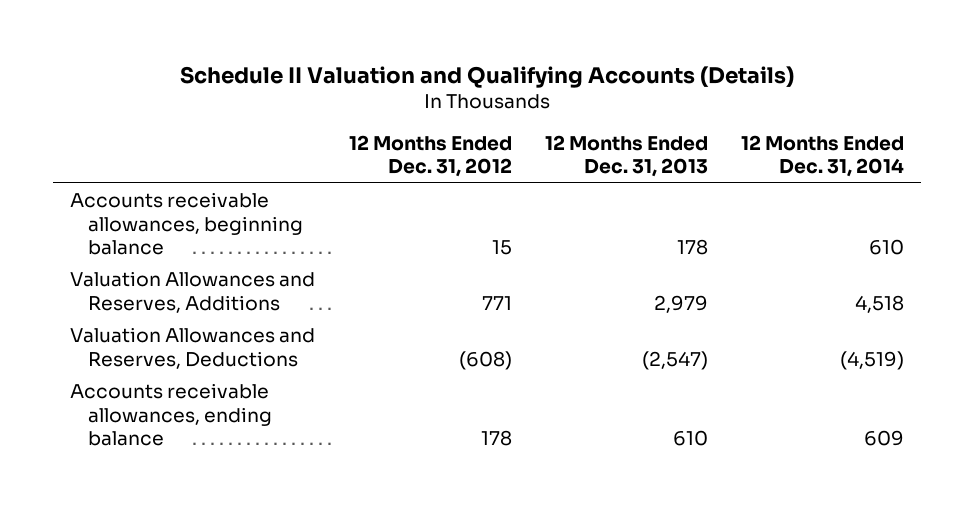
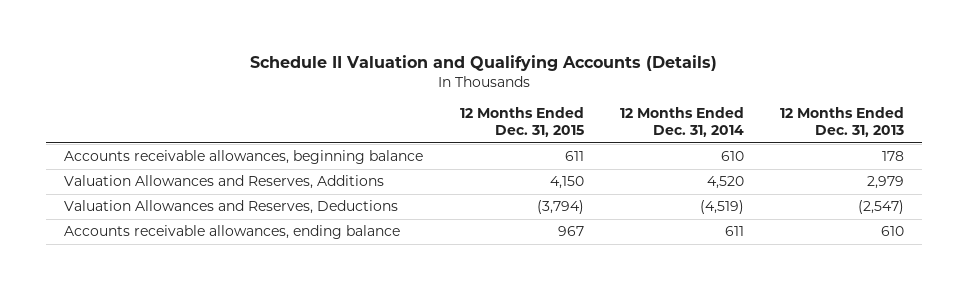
[348,134,512,178] 12 Months Ended Dec. 31, 2012 -> none
none -> [459,107,584,138] 12 Months Ended Dec. 31, 2015
[855,294,905,313] 4,518 -> [706,176,744,190] 4,520
[864,430,905,447] 609 -> [724,226,744,237] 611

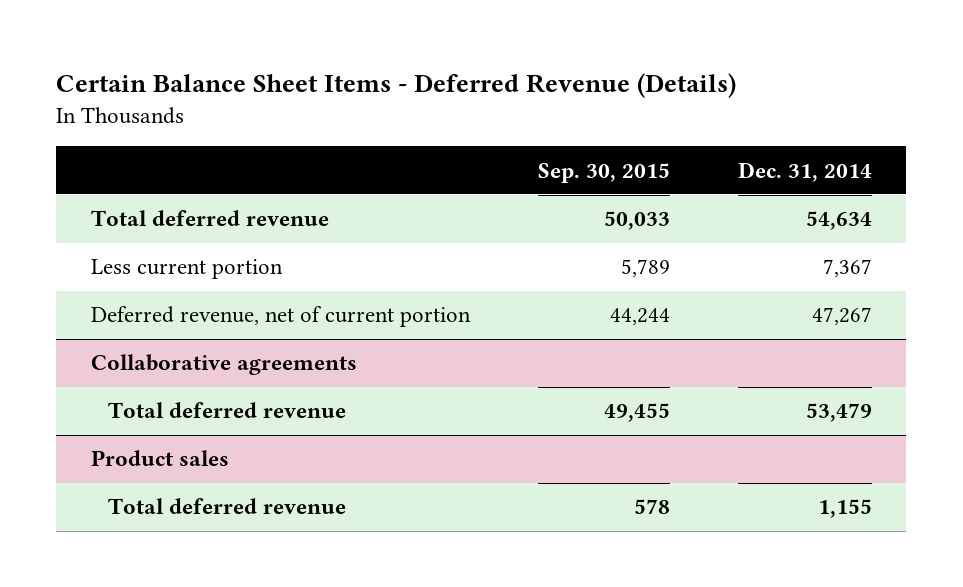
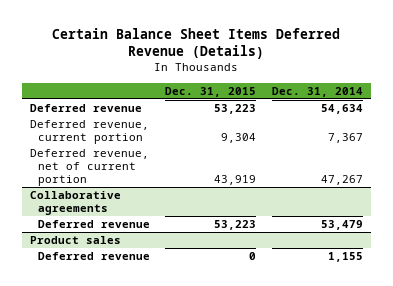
[56,73,737,99] Certain Balance Sheet Items - Deferred Revenue (Details) -> [52,28,341,60] Certain Balance Sheet Items Deferred Revenue (Details)
[537,162,670,183] Sep. 30, 2015 -> none
none -> [165,86,257,97] Dec. 31, 2015
[90,210,329,227] Total deferred revenue -> [29,104,142,113] Deferred revenue
[90,259,283,280] Less current portion -> [29,120,149,145] Deferred revenue, current portion
[108,402,347,419] Total deferred revenue -> [37,220,150,229] Deferred revenue
[108,498,347,515] Total deferred revenue -> [37,252,150,261] Deferred revenue

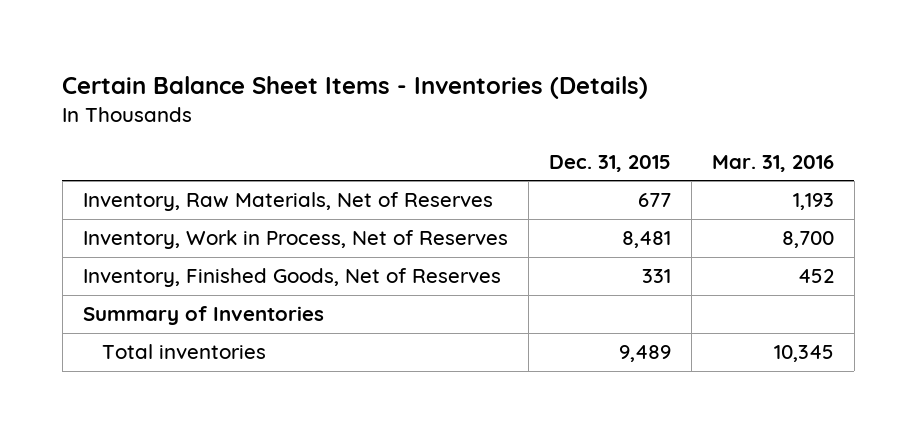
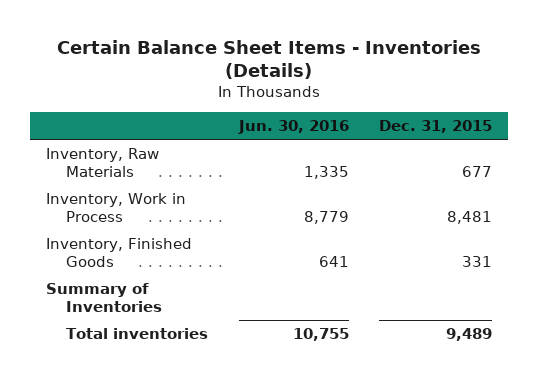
[711,154,834,172] Mar. 31, 2016 -> none
none -> [237,120,349,135] Jun. 30, 2016
[82,192,493,212] Inventory, Raw Materials, Net of Reserves -> [45,147,159,177] Inventory, Raw Materials
[82,230,508,250] Inventory, Work in Process, Net of Reserves -> [45,192,186,222] Inventory, Work in Process
[82,268,501,288] Inventory, Finished Goods, Net of Reserves -> [45,237,192,267] Inventory, Finished Goods

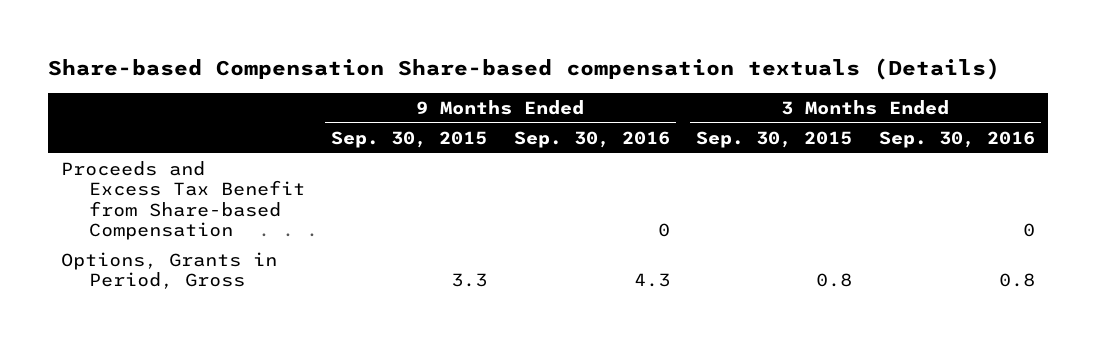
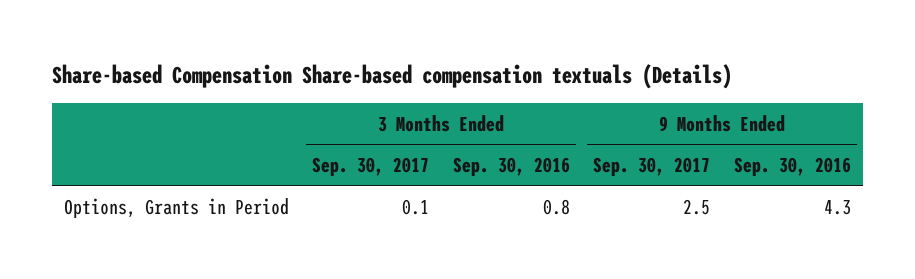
[331,130,488,148] Sep. 30, 2015 -> none
[696,130,853,148] Sep. 30, 2015 -> none
none -> [312,156,430,176] Sep. 30, 2017
none -> [593,156,711,176] Sep. 30, 2017
[61,161,305,241] Proceeds and Excess Tax Benefit from Share-based Compensation -> none
[61,252,278,290] Options, Grants in Period, Gross -> [63,197,289,218] Options, Grants in Period

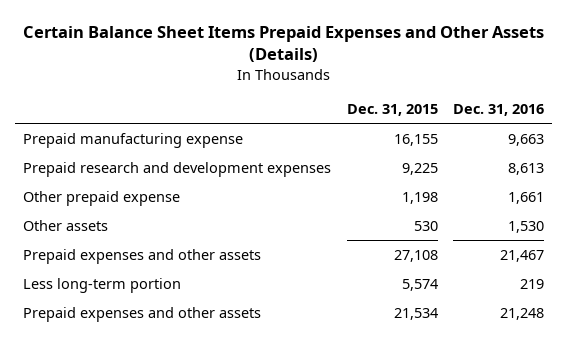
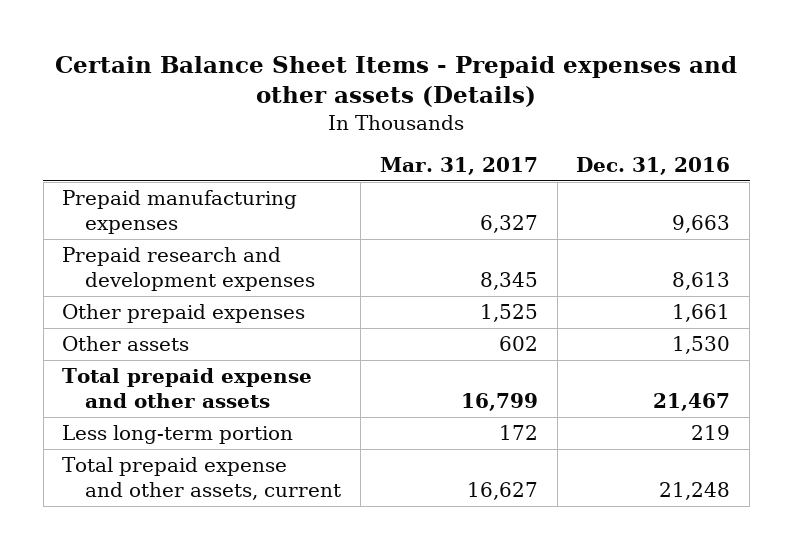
[22,25,544,63] Certain Balance Sheet Items Prepaid Expenses and Other Assets (Details) -> [55,56,738,108] Certain Balance Sheet Items - Prepaid expenses and other assets (Details)
[346,104,438,117] Dec. 31, 2015 -> none
none -> [379,156,538,175] Mar. 31, 2017
[23,132,244,148] Prepaid manufacturing expense -> [62,190,298,234] Prepaid manufacturing expenses
[23,190,181,206] Other prepaid expense -> [62,304,306,324] Other prepaid expenses
[23,248,262,264] Prepaid expenses and other assets -> [62,368,313,408] Total prepaid expense and other assets
[23,306,262,322] Prepaid expenses and other assets -> [62,457,342,500] Total prepaid expense and other assets, current

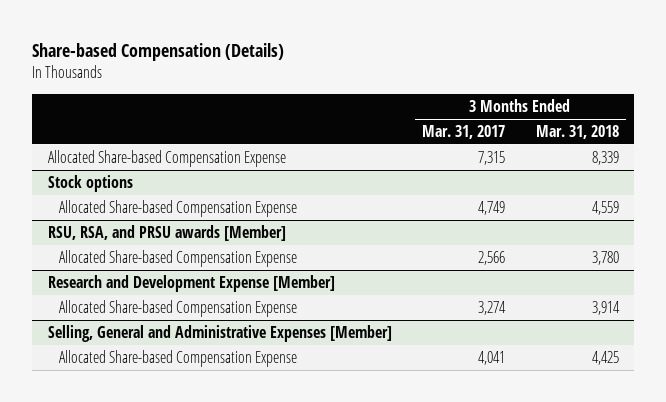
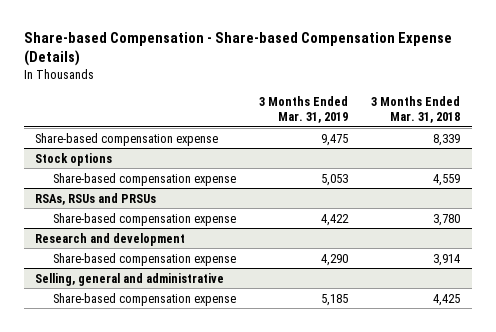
[32,43,285,62] Share-based Compensation (Details) -> [23,32,452,67] Share-based Compensation - Share-based Compensation Expense (Details)
[422,125,506,140] Mar. 31, 2017 -> none
none -> [259,95,349,123] 3 Months Ended Mar. 31, 2019
[47,150,286,168] Allocated Share-based Compensation Expense -> [35,132,219,146] Share-based compensation expense
[58,200,297,218] Allocated Share-based Compensation Expense -> [53,172,237,186] Share-based compensation expense
[47,225,286,242] RSU, RSA, and PRSU awards [Member] -> [35,192,157,205] RSAs, RSUs and PRSUs
[58,250,297,268] Allocated Share-based Compensation Expense -> [53,212,237,226] Share-based compensation expense
[47,275,335,293] Research and Development Expense [Member] -> [35,232,186,246] Research and development
[58,300,297,318] Allocated Share-based Compensation Expense -> [53,252,237,266] Share-based compensation expense
[47,325,392,343] Selling, General and Administrative Expenses [Member] -> [35,272,225,286] Selling, general and administrative
[58,350,297,368] Allocated Share-based Compensation Expense -> [53,292,237,306] Share-based compensation expense

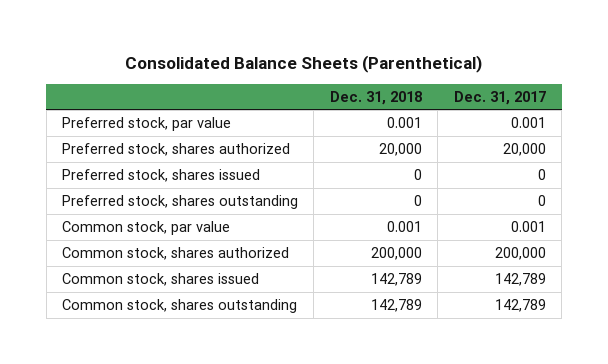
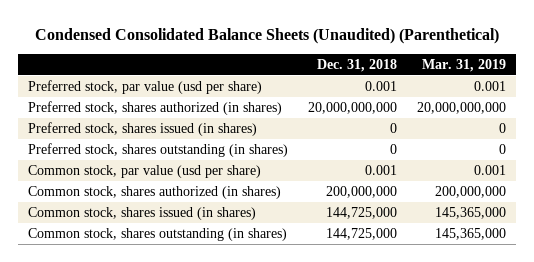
[124,54,482,73] Consolidated Balance Sheets (Parenthetical) -> [35,27,500,44] Condensed Consolidated Balance Sheets (Unaudited) (Parenthetical)
[453,90,546,105] Dec. 31, 2017 -> none
none -> [421,58,506,72] Mar. 31, 2019
[61,117,231,132] Preferred stock, par value -> [28,80,263,95] Preferred stock, par value (usd per share)
[61,143,290,157] Preferred stock, shares authorized -> [28,101,283,116] Preferred stock, shares authorized (in shares)
[378,143,422,157] 20,000 -> [308,102,398,115] 20,000,000,000
[61,169,260,183] Preferred stock, shares issued -> [28,122,258,137] Preferred stock, shares issued (in shares)
[61,195,298,210] Preferred stock, shares outstanding -> [28,143,289,158] Preferred stock, shares outstanding (in shares)
[61,221,230,236] Common stock, par value -> [28,165,262,179] Common stock, par value (usd per share)
[61,247,289,261] Common stock, shares authorized -> [28,186,282,200] Common stock, shares authorized (in shares)
[370,247,422,261] 200,000 -> [326,186,398,199] 200,000,000
[61,273,259,287] Common stock, shares issued -> [28,207,257,221] Common stock, shares issued (in shares)
[370,273,422,287] 142,789 -> [326,207,398,220] 144,725,000
[61,299,297,314] Common stock, shares outstanding -> [28,228,288,242] Common stock, shares outstanding (in shares)
[370,299,422,313] 142,789 -> [326,228,398,241] 144,725,000

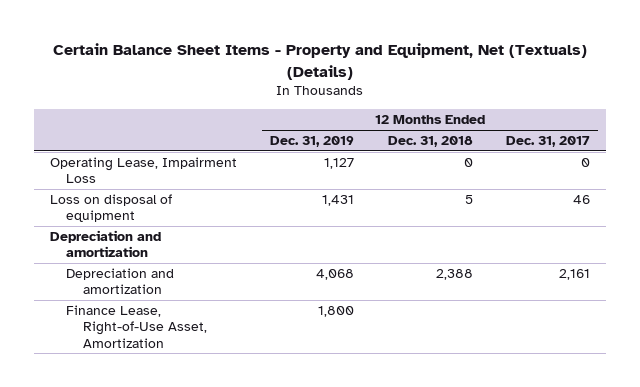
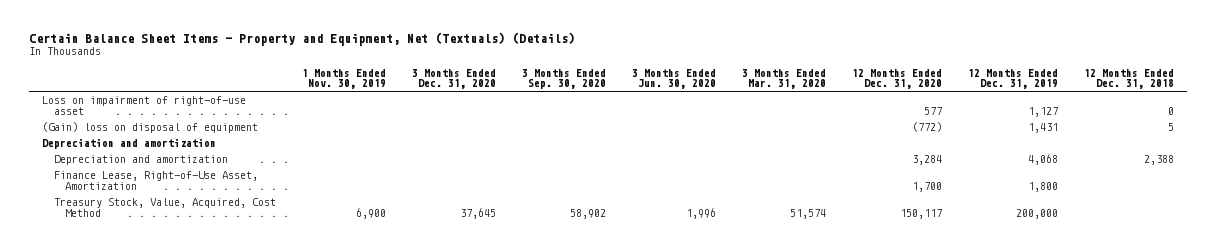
[505,136,590,148] Dec. 31, 2017 -> none
none -> [301,68,386,90] 1 Months Ended Nov. 30, 2019
none -> [411,68,496,90] 3 Months Ended Dec. 31, 2020
none -> [521,68,606,90] 3 Months Ended Sep. 30, 2020
none -> [632,68,717,90] 3 Months Ended Jun. 30, 2020
none -> [742,68,827,90] 3 Months Ended Mar. 31, 2020
none -> [852,68,943,90] 12 Months Ended Dec. 31, 2020
[50,157,238,184] Operating Lease, Impairment Loss -> [42,96,247,115] Loss on impairment of right-of-use asset
[50,194,173,223] Loss on disposal of equipment -> [42,122,259,134] (Gain) loss on disposal of equipment
none -> [53,198,276,217] Treasury Stock, Value, Acquired, Cost Method

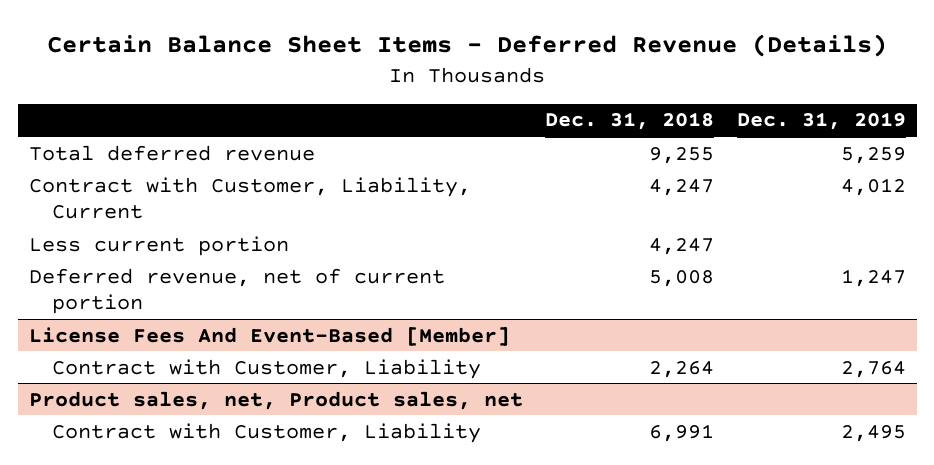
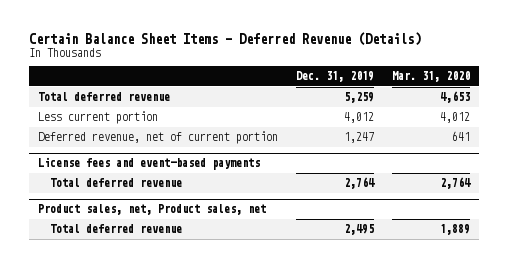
[545,112,715,131] Dec. 31, 2018 -> none
none -> [392,71,471,83] Mar. 31, 2020
[28,235,289,256] Less current portion -> none
[28,176,471,220] Contract with Customer, Liability, Current -> [38,111,159,125] Less current portion
[28,326,510,346] License Fees And Event-Based [Member] -> [38,157,261,171] License fees and event-based payments
[52,358,482,379] Contract with Customer, Liability -> [49,178,182,188] Total deferred revenue
[52,422,482,443] Contract with Customer, Liability -> [49,224,182,234] Total deferred revenue

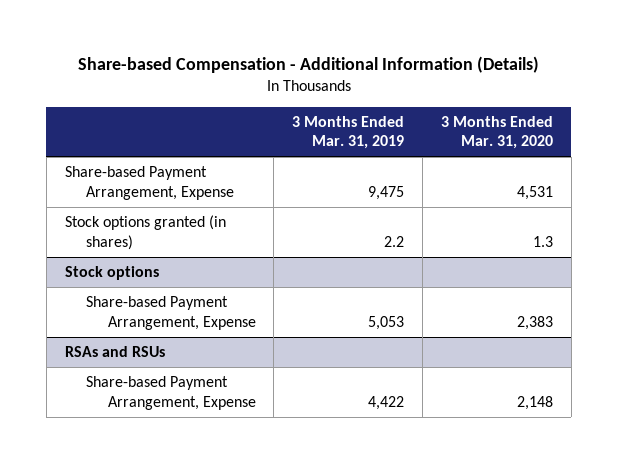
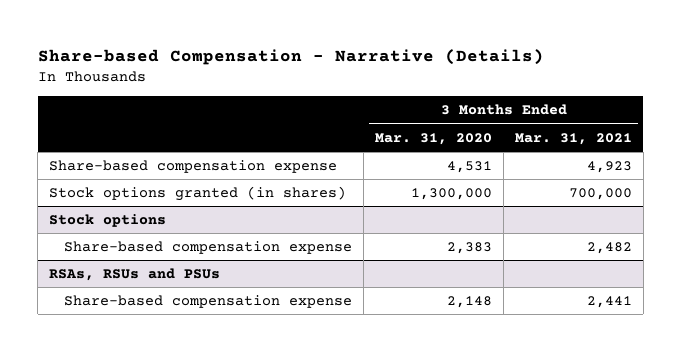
[77,56,539,74] Share-based Compensation - Additional Information (Details) -> [37,48,544,65] Share-based Compensation - Narrative (Details)
[292,115,405,150] 3 Months Ended Mar. 31, 2019 -> none
none -> [514,132,632,145] Mar. 31, 2021
[64,166,235,200] Share-based Payment Arrangement, Expense -> [48,160,337,174] Share-based compensation expense
[532,235,553,247] 1.3 -> [411,188,493,201] 1,300,000
[86,296,256,330] Share-based Payment Arrangement, Expense -> [64,241,353,255] Share-based compensation expense
[64,346,165,358] RSAs and RSUs -> [48,268,220,282] RSAs, RSUs and PSUs
[86,376,256,410] Share-based Payment Arrangement, Expense -> [64,295,353,309] Share-based compensation expense

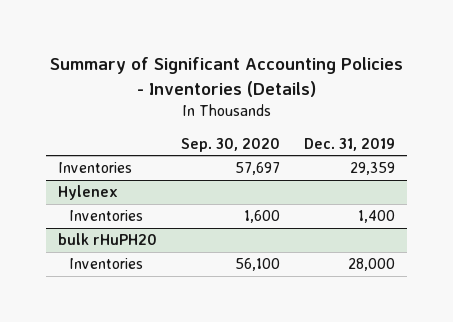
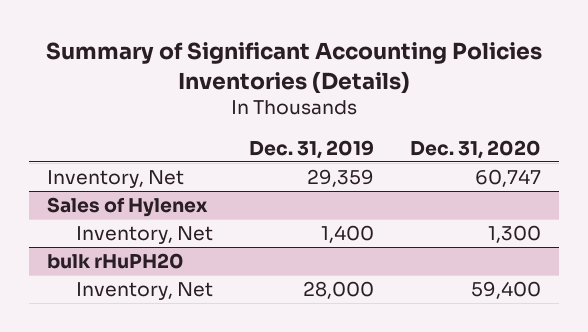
[49,57,403,97] Summary of Significant Accounting Policies - Inventories (Details) -> [46,41,543,94] Summary of Significant Accounting Policies Inventories (Details)
[181,137,281,152] Sep. 30, 2020 -> none
none -> [409,139,541,159] Dec. 31, 2020
[58,162,133,174] Inventories -> [47,170,185,189] Inventory, Net
[58,185,119,201] Hylenex -> [47,197,209,218] Sales of Hylenex
[69,210,144,222] Inventories -> [76,226,214,245] Inventory, Net
[69,258,144,270] Inventories -> [76,282,214,301] Inventory, Net

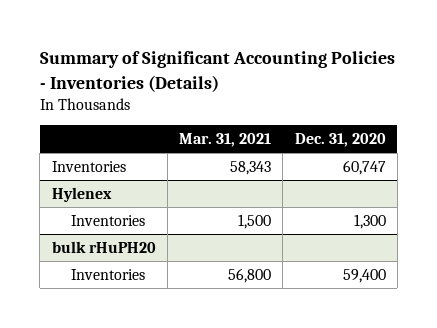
[46,41,543,94] Summary of Significant Accounting Policies Inventories (Details) -> [39,51,395,92] Summary of Significant Accounting Policies - Inventories (Details)
[248,139,374,159] Dec. 31, 2019 -> none
none -> [179,133,272,148] Mar. 31, 2021
[47,170,185,189] Inventory, Net -> [51,160,126,172] Inventories
[47,197,209,218] Sales of Hylenex -> [51,186,112,202] Hylenex
[76,226,214,245] Inventory, Net -> [70,214,145,226] Inventories
[76,282,214,301] Inventory, Net -> [70,268,145,280] Inventories

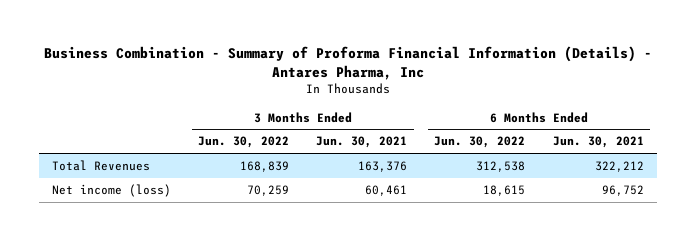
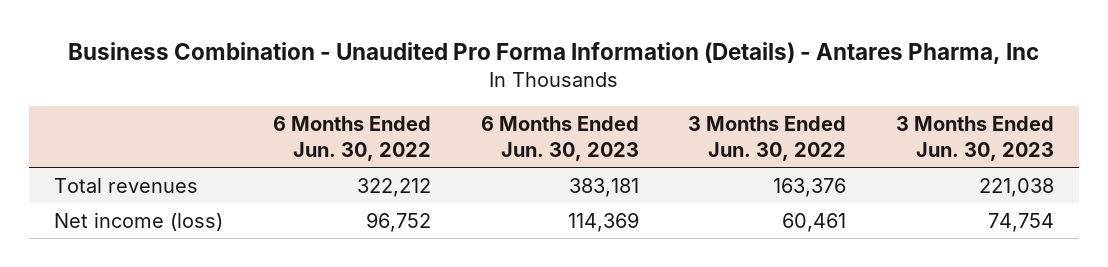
[43,45,652,80] Business Combination - Summary of Proforma Financial Information (Details) - Antares Pharma, Inc -> [68,41,1040,64] Business Combination - Unaudited Pro Forma Information (Details) - Antares Pharma, Inc
[316,136,408,149] Jun. 30, 2021 -> none
[552,136,644,149] Jun. 30, 2021 -> none
none -> [480,116,639,161] 6 Months Ended Jun. 30, 2023
none -> [896,116,1055,161] 3 Months Ended Jun. 30, 2023
[52,160,151,172] Total Revenues -> [54,177,199,193] Total revenues
[240,161,290,173] 168,839 -> [773,177,847,197] 163,376
[476,161,526,173] 312,538 -> [356,177,431,197] 322,212
[247,185,290,197] 70,259 -> [782,212,847,232] 60,461
[483,185,526,197] 18,615 -> [365,211,431,232] 96,752

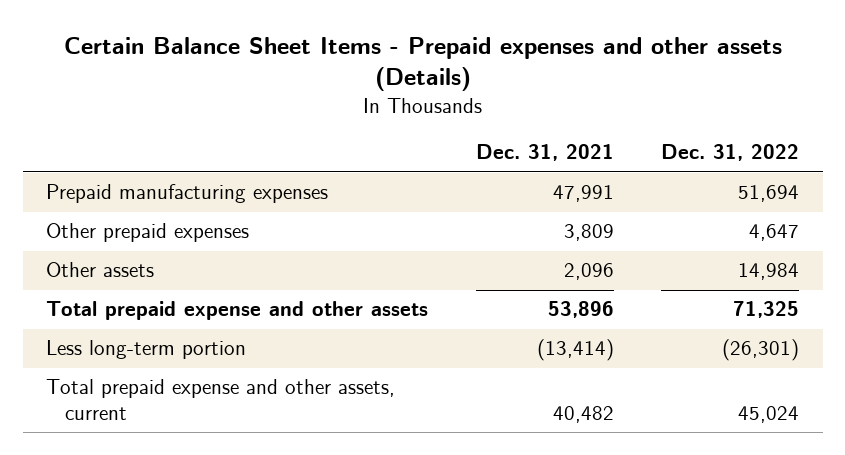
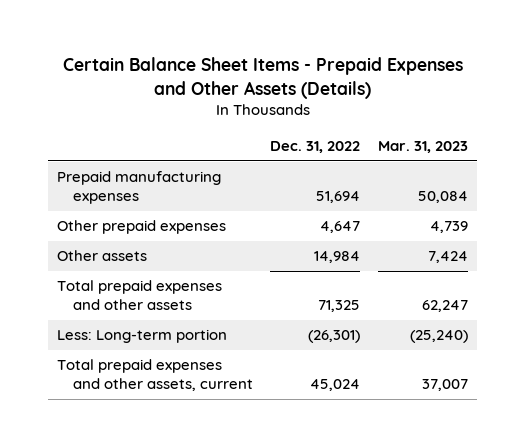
[63,36,782,92] Certain Balance Sheet Items - Prepaid expenses and other assets (Details) -> [62,57,463,99] Certain Balance Sheet Items - Prepaid Expenses and Other Assets (Details)
[475,144,614,162] Dec. 31, 2021 -> none
none -> [378,140,469,153] Mar. 31, 2023
[46,301,429,321] Total prepaid expense and other assets -> [56,280,222,311] Total prepaid expenses and other assets
[46,340,247,360] Less long-term portion -> [56,329,227,344] Less: Long-term portion
[46,379,396,421] Total prepaid expense and other assets, current -> [56,359,253,392] Total prepaid expenses and other assets, current

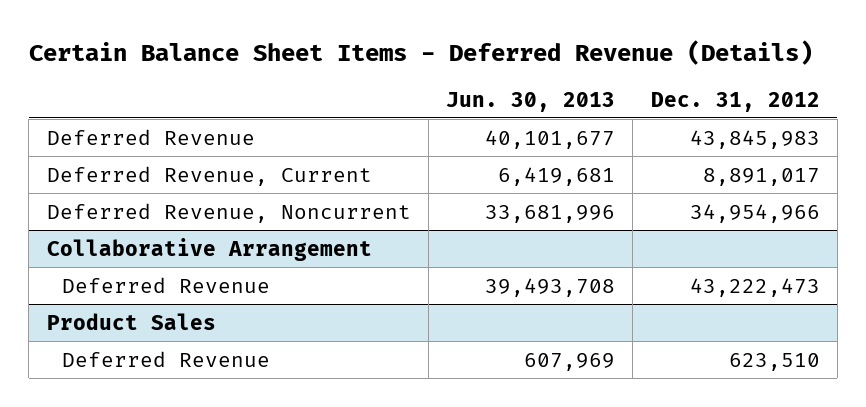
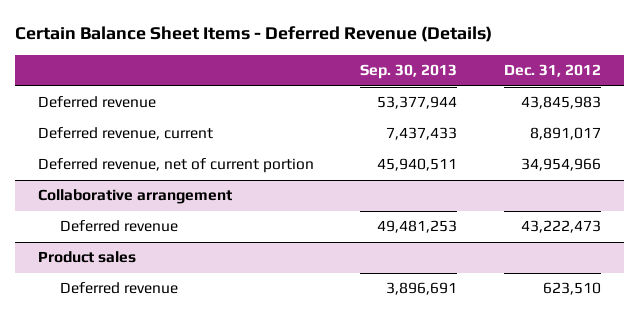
[446,91,616,112] Jun. 30, 2013 -> none
none -> [360,64,458,80] Sep. 30, 2013
[46,128,255,145] Deferred Revenue -> [38,96,157,109] Deferred revenue
[46,165,372,186] Deferred Revenue, Current -> [38,127,214,141] Deferred revenue, current
[46,202,411,223] Deferred Revenue, Noncurrent -> [38,158,315,174] Deferred revenue, net of current portion
[46,237,372,261] Collaborative Arrangement -> [38,189,233,205] Collaborative arrangement
[62,276,271,293] Deferred Revenue -> [59,220,178,233] Deferred revenue
[46,312,216,330] Product Sales -> [38,251,137,264] Product sales
[62,350,271,367] Deferred Revenue -> [59,282,178,295] Deferred revenue

